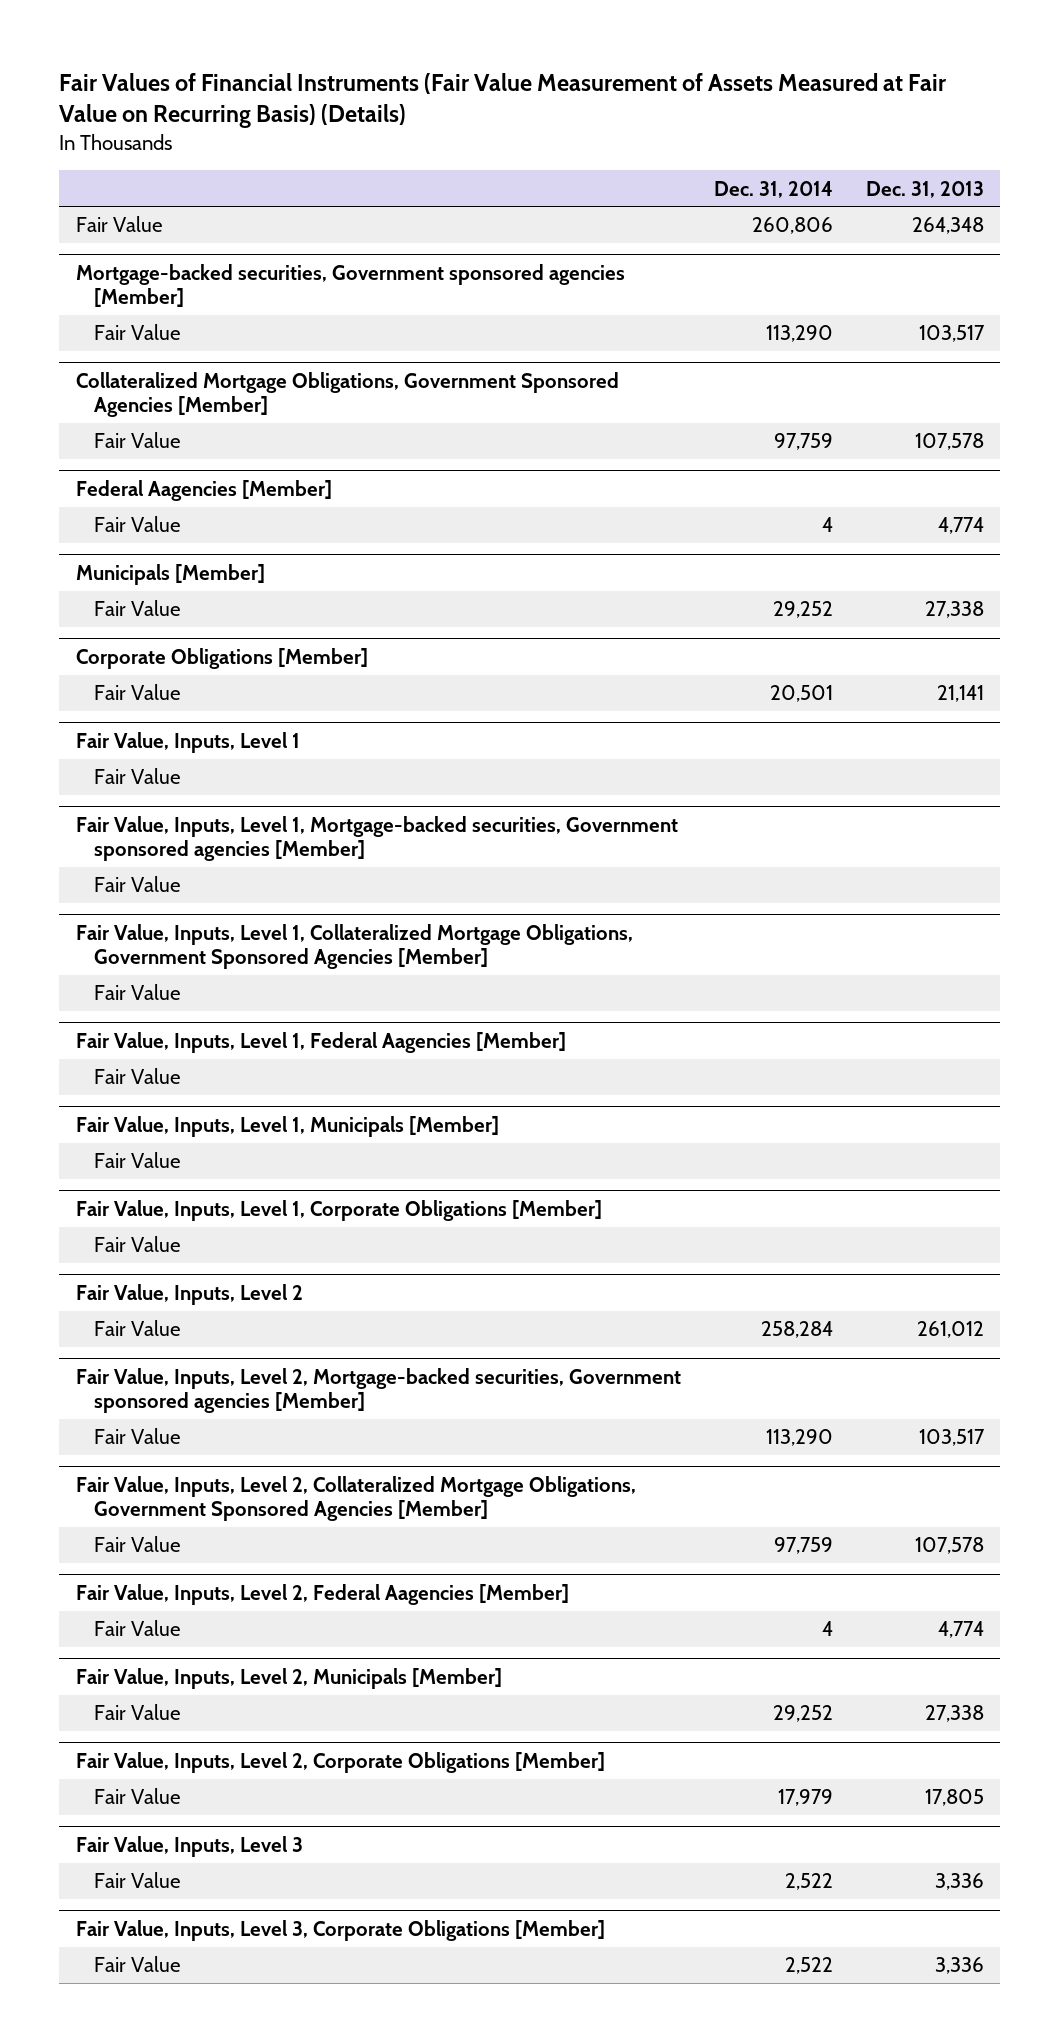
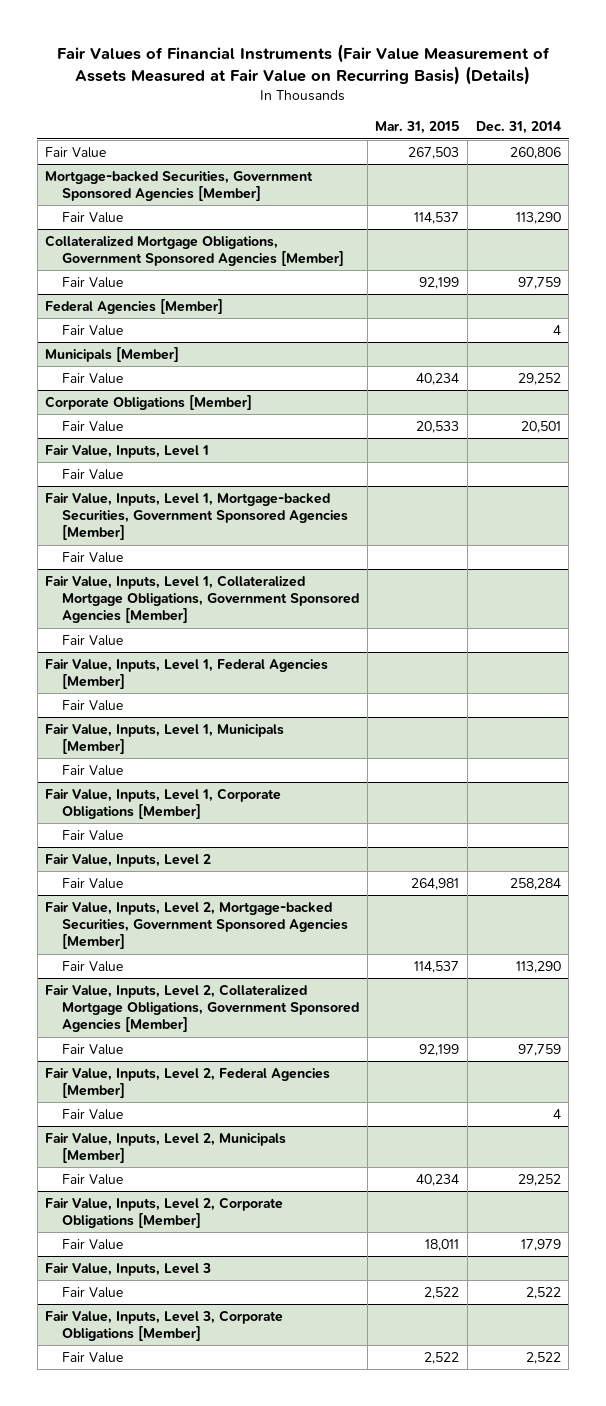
[865,180,984,198] Dec. 31, 2013 -> none
none -> [375,121,460,135] Mar. 31, 2015
[75,264,625,308] Mortgage-backed securities, Government sponsored agencies [Member] -> [45,170,314,202] Mortgage-backed Securities, Government Sponsored Agencies [Member]
[75,480,332,502] Federal Aagencies [Member] -> [45,298,224,314] Federal Agencies [Member]
[75,816,678,862] Fair Value, Inputs, Level 1, Mortgage-backed securities, Government sponsored agencies [Member] -> [45,492,348,541] Fair Value, Inputs, Level 1, Mortgage-backed Securities, Government Sponsored Agencies [Member]
[75,1032,566,1054] Fair Value, Inputs, Level 1, Federal Aagencies [Member] -> [45,658,329,690] Fair Value, Inputs, Level 1, Federal Agencies [Member]
[75,1368,681,1414] Fair Value, Inputs, Level 2, Mortgage-backed securities, Government sponsored agencies [Member] -> [45,901,348,950] Fair Value, Inputs, Level 2, Mortgage-backed Securities, Government Sponsored Agencies [Member]
[75,1584,569,1606] Fair Value, Inputs, Level 2, Federal Aagencies [Member] -> [45,1067,331,1099] Fair Value, Inputs, Level 2, Federal Agencies [Member]

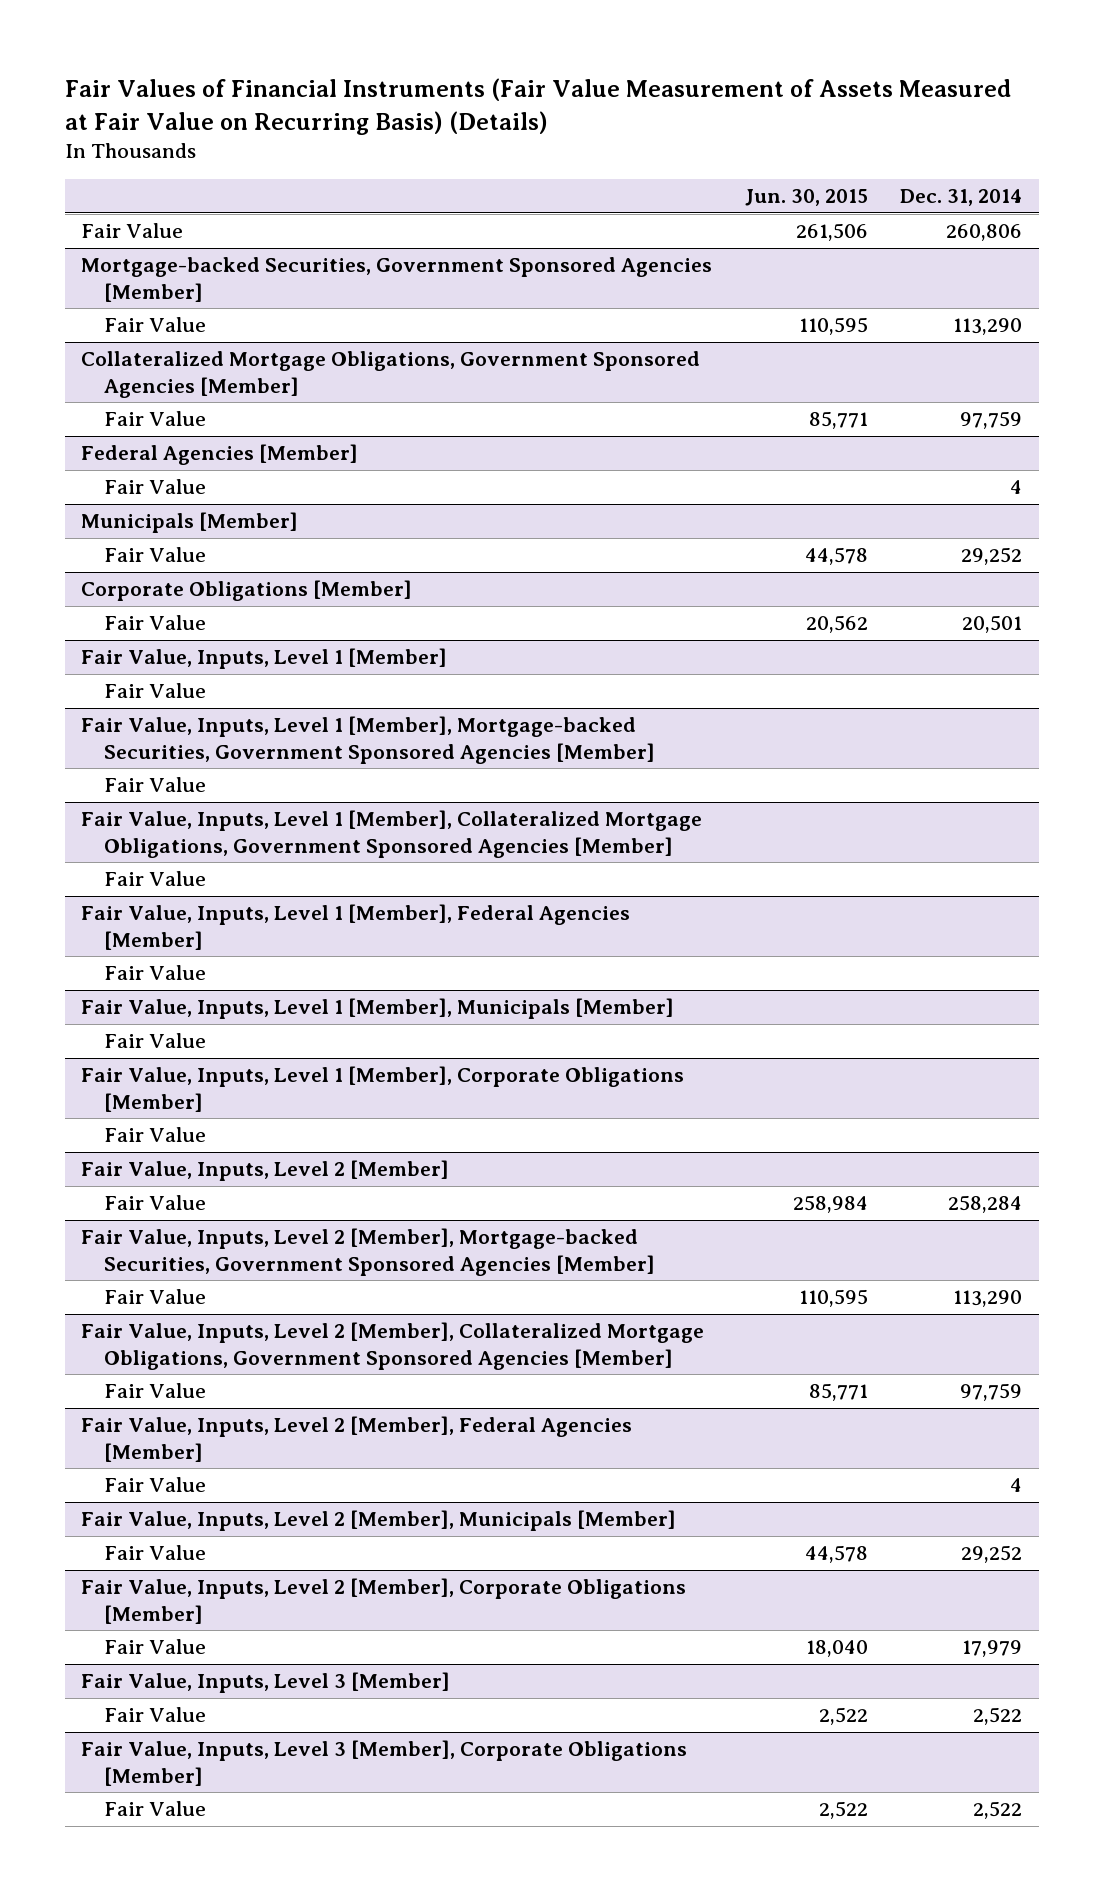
[375,121,460,135] Mar. 31, 2015 -> none
none -> [744,189,868,207] Jun. 30, 2015
[45,444,210,458] Fair Value, Inputs, Level 1 -> [81,647,448,669] Fair Value, Inputs, Level 1 [Member]
[45,492,348,541] Fair Value, Inputs, Level 1, Mortgage-backed Securities, Government Sponsored Agencies [Member] -> [81,715,656,764] Fair Value, Inputs, Level 1 [Member], Mortgage-backed Securities, Government Sponsored Agencies [Member]
[45,574,359,624] Fair Value, Inputs, Level 1, Collateralized Mortgage Obligations, Government Sponsored Agencies [Member] -> [81,809,703,858] Fair Value, Inputs, Level 1 [Member], Collateralized Mortgage Obligations, Government Sponsored Agencies [Member]
[45,658,329,690] Fair Value, Inputs, Level 1, Federal Agencies [Member] -> [81,903,631,950] Fair Value, Inputs, Level 1 [Member], Federal Agencies [Member]
[45,723,285,755] Fair Value, Inputs, Level 1, Municipals [Member] -> [81,997,675,1019] Fair Value, Inputs, Level 1 [Member], Municipals [Member]
[45,787,282,820] Fair Value, Inputs, Level 1, Corporate Obligations [Member] -> [81,1065,685,1112] Fair Value, Inputs, Level 1 [Member], Corporate Obligations [Member]
[45,853,212,867] Fair Value, Inputs, Level 2 -> [81,1159,450,1181] Fair Value, Inputs, Level 2 [Member]
[45,901,348,950] Fair Value, Inputs, Level 2, Mortgage-backed Securities, Government Sponsored Agencies [Member] -> [81,1227,656,1276] Fair Value, Inputs, Level 2 [Member], Mortgage-backed Securities, Government Sponsored Agencies [Member]
[45,983,359,1033] Fair Value, Inputs, Level 2, Collateralized Mortgage Obligations, Government Sponsored Agencies [Member] -> [81,1321,705,1370] Fair Value, Inputs, Level 2 [Member], Collateralized Mortgage Obligations, Government Sponsored Agencies [Member]
[45,1067,331,1099] Fair Value, Inputs, Level 2, Federal Agencies [Member] -> [81,1415,633,1462] Fair Value, Inputs, Level 2 [Member], Federal Agencies [Member]
[45,1132,287,1164] Fair Value, Inputs, Level 2, Municipals [Member] -> [81,1509,677,1531] Fair Value, Inputs, Level 2 [Member], Municipals [Member]
[45,1196,284,1229] Fair Value, Inputs, Level 2, Corporate Obligations [Member] -> [81,1577,687,1624] Fair Value, Inputs, Level 2 [Member], Corporate Obligations [Member]
[45,1262,212,1276] Fair Value, Inputs, Level 3 -> [81,1671,451,1693] Fair Value, Inputs, Level 3 [Member]
[45,1309,284,1342] Fair Value, Inputs, Level 3, Corporate Obligations [Member] -> [81,1739,688,1786] Fair Value, Inputs, Level 3 [Member], Corporate Obligations [Member]

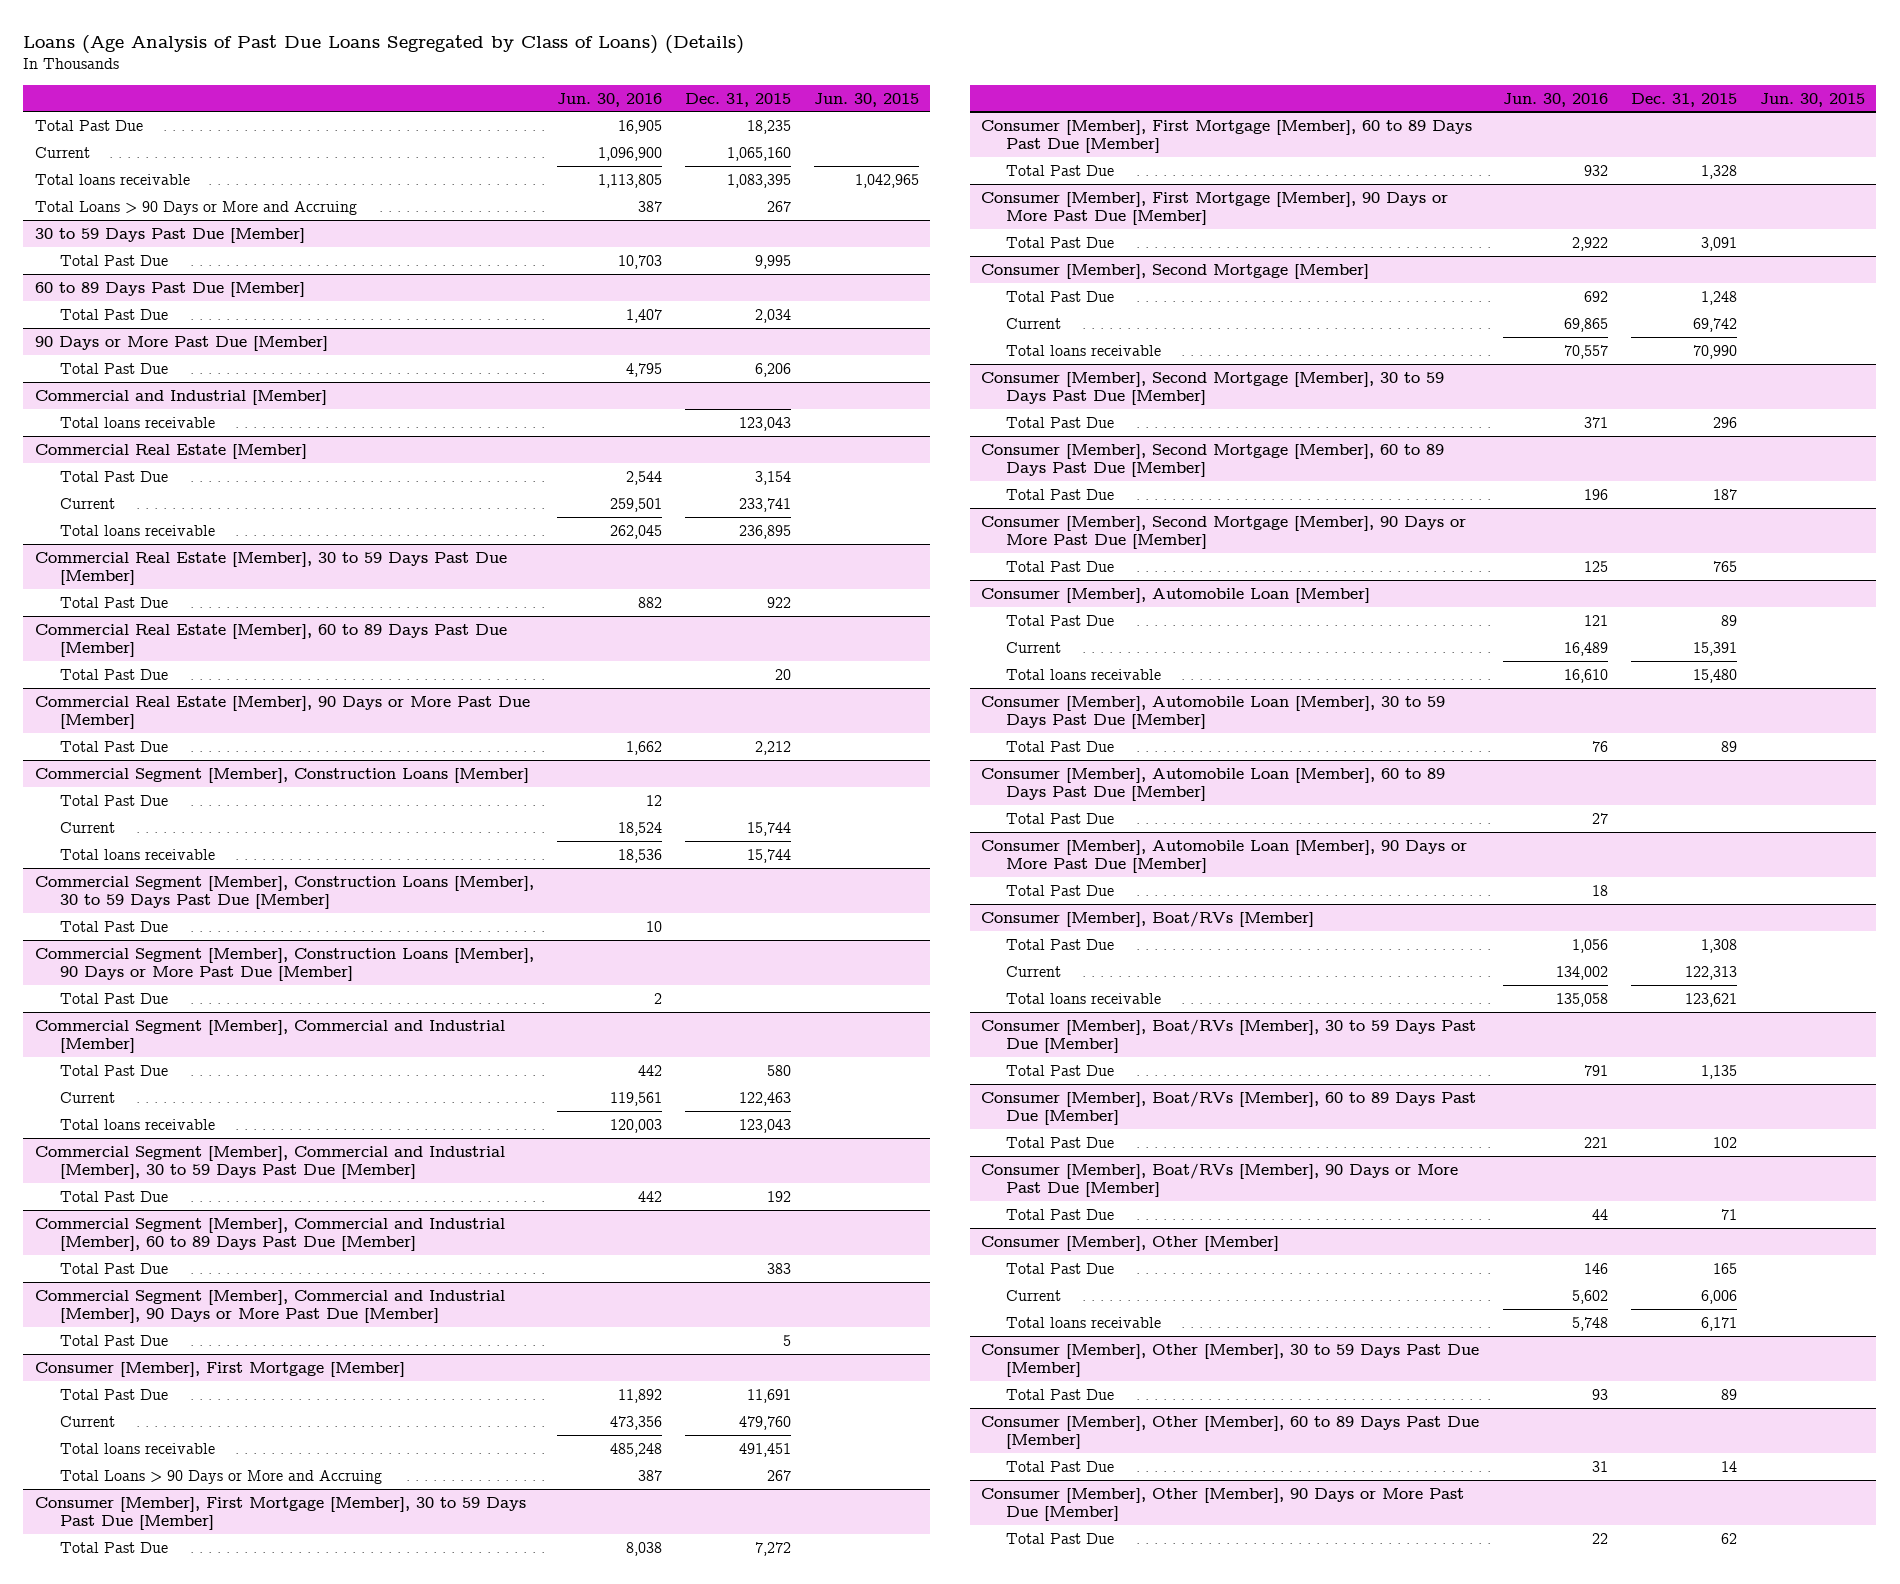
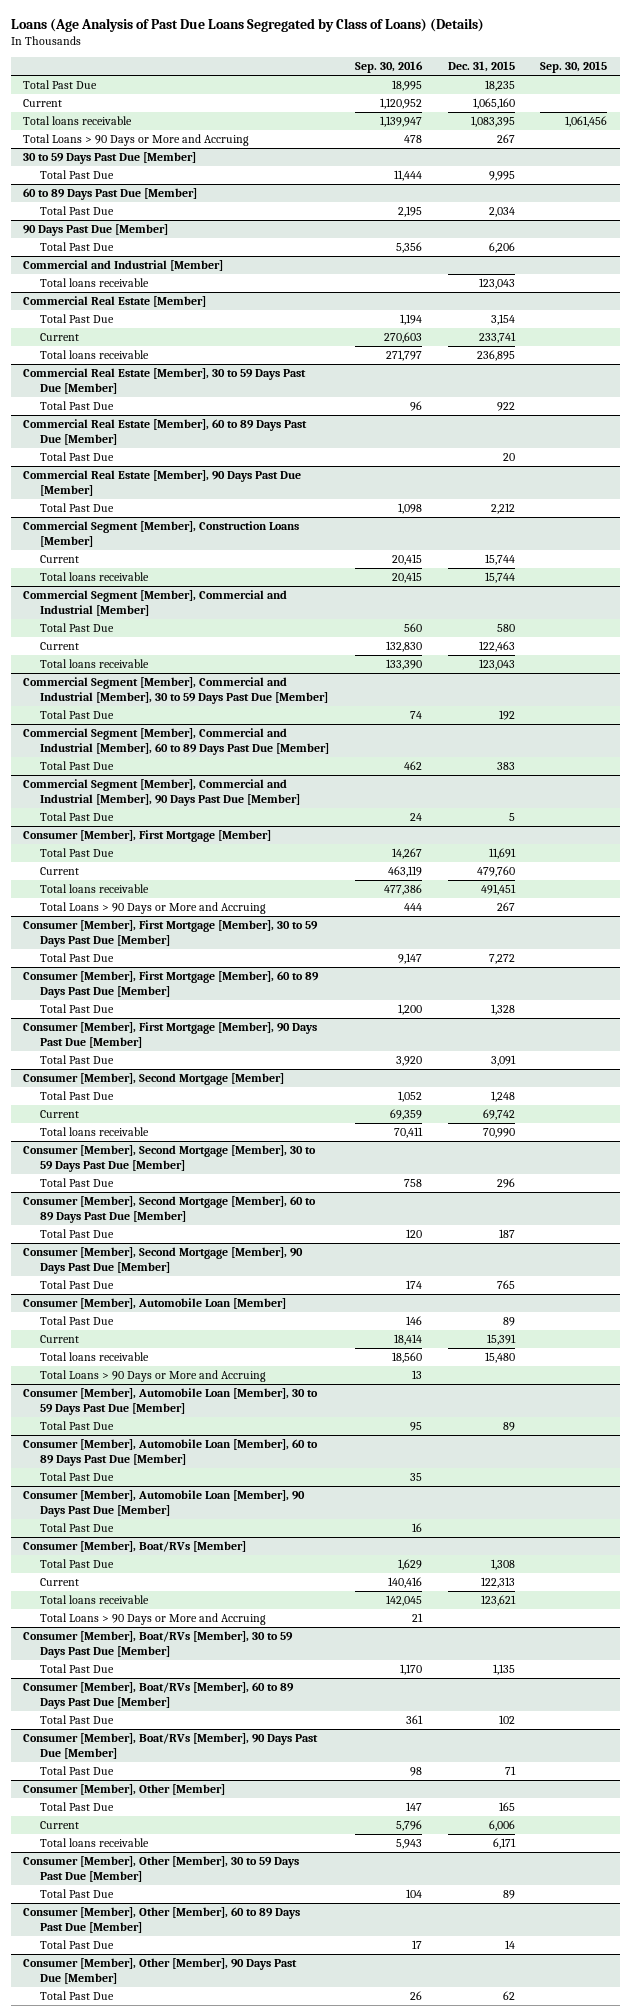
[556,92,662,107] Jun. 30, 2016 -> none
[813,92,919,107] Jun. 30, 2015 -> none
none -> [354,60,423,73] Sep. 30, 2016
none -> [540,60,608,73] Sep. 30, 2015
[34,335,328,351] 90 Days or More Past Due [Member] -> [23,224,169,237] 90 Days Past Due [Member]
[34,695,530,730] Commercial Real Estate [Member], 90 Days or More Past Due [Member] -> [23,470,302,496] Commercial Real Estate [Member], 90 Days Past Due [Member]
[59,794,168,806] Total Past Due -> none
[34,875,534,910] Commercial Segment [Member], Construction Loans [Member], 30 to 59 Days Past Due [Member] -> none
[59,920,168,932] Total Past Due -> none
[34,947,534,982] Commercial Segment [Member], Construction Loans [Member], 90 Days or More Past Due [Member] -> none
[59,992,168,1004] Total Past Due -> none
[34,1289,505,1324] Commercial Segment [Member], Commercial and Industrial [Member], 90 Days or More Past Due [Member] -> [23,779,301,806] Commercial Segment [Member], Commercial and Industrial [Member], 90 Days Past Due [Member]
[980,191,1448,226] Consumer [Member], First Mortgage [Member], 90 Days or More Past Due [Member] -> [23,1022,318,1048] Consumer [Member], First Mortgage [Member], 90 Days Past Due [Member]
[980,515,1466,550] Consumer [Member], Second Mortgage [Member], 90 Days or More Past Due [Member] -> [23,1247,304,1274] Consumer [Member], Second Mortgage [Member], 90 Days Past Due [Member]
none -> [40,1370,267,1383] Total Loans > 90 Days or More and Accruing
[980,839,1467,874] Consumer [Member], Automobile Loan [Member], 90 Days or More Past Due [Member] -> [23,1490,306,1517] Consumer [Member], Automobile Loan [Member], 90 Days Past Due [Member]
none -> [40,1613,267,1626] Total Loans > 90 Days or More and Accruing
[980,1162,1458,1198] Consumer [Member], Boat/RVs [Member], 90 Days or More Past Due [Member] -> [23,1733,319,1759] Consumer [Member], Boat/RVs [Member], 90 Days Past Due [Member]
[980,1487,1464,1522] Consumer [Member], Other [Member], 90 Days or More Past Due [Member] -> [23,1958,298,1984] Consumer [Member], Other [Member], 90 Days Past Due [Member]

